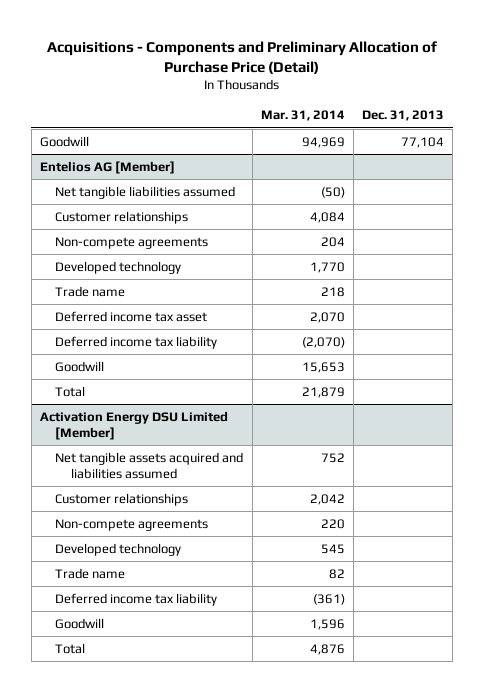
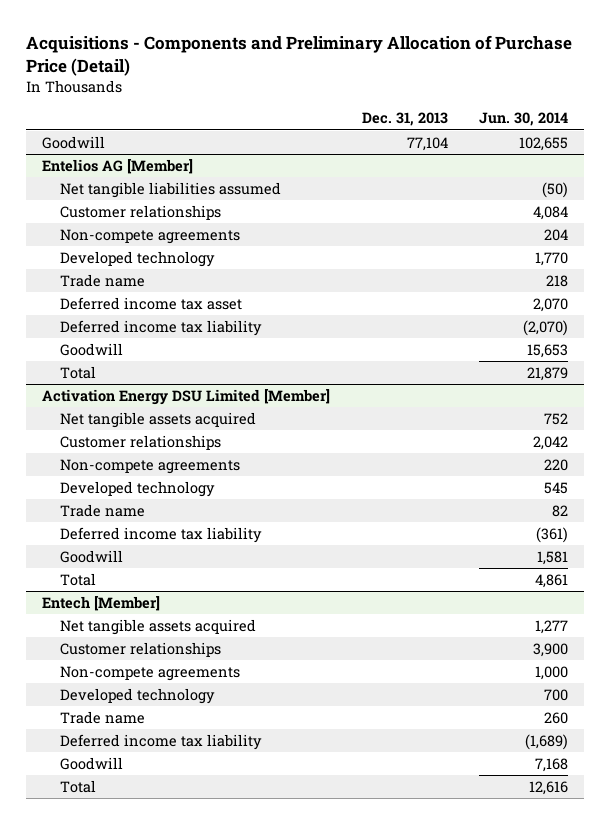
[260,110,345,122] Mar. 31, 2014 -> none
none -> [479,112,569,127] Jun. 30, 2014
[55,451,244,479] Net tangible assets acquired and liabilities assumed -> [60,411,257,428] Net tangible assets acquired
none -> [42,595,161,611] Entech [Member]
none -> [60,618,257,635] Net tangible assets acquired
none -> [60,641,222,657] Customer relationships
none -> [60,665,241,681] Non-compete agreements
none -> [60,687,216,704] Developed technology
none -> [60,710,146,724] Trade name
none -> [60,733,263,750] Deferred income tax liability
none -> [60,756,124,770] Goodwill
none -> [60,779,97,793] Total

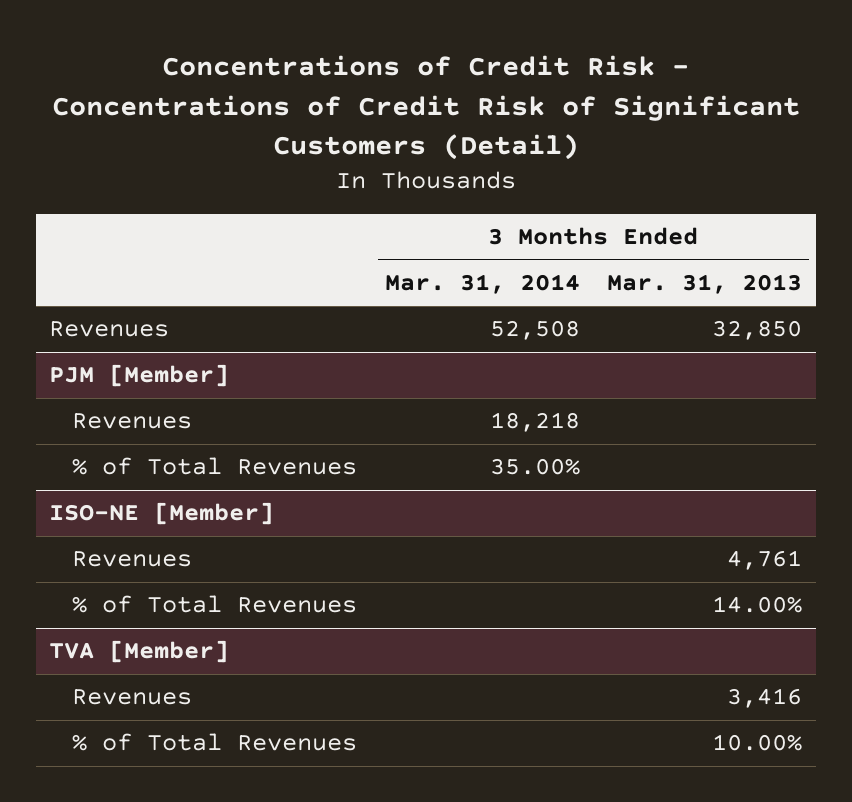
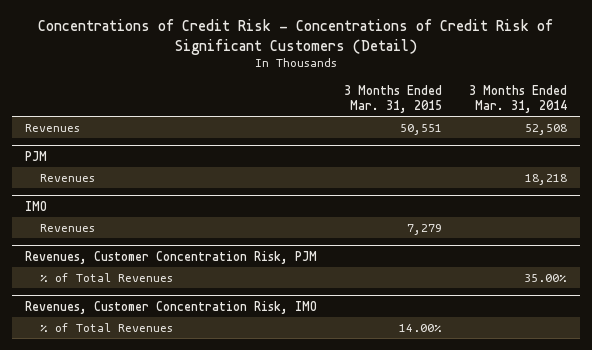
[607,273,803,294] Mar. 31, 2013 -> none
none -> [344,84,443,113] 3 Months Ended Mar. 31, 2015
[49,364,230,388] PJM [Member] -> [25,150,48,161] PJM
[72,457,358,476] % of Total Revenues -> none
[49,502,275,526] ISO-NE [Member] -> none
[72,551,193,568] Revenues -> none
[72,595,358,614] % of Total Revenues -> none
[49,640,230,664] TVA [Member] -> none
[72,689,193,706] Revenues -> none
[72,733,358,752] % of Total Revenues -> none
none -> [25,200,48,211] IMO
none -> [39,224,95,233] Revenues
none -> [25,250,318,264] Revenues, Customer Concentration Risk, PJM
none -> [39,273,173,283] % of Total Revenues
none -> [25,300,318,314] Revenues, Customer Concentration Risk, IMO
none -> [39,323,173,333] % of Total Revenues

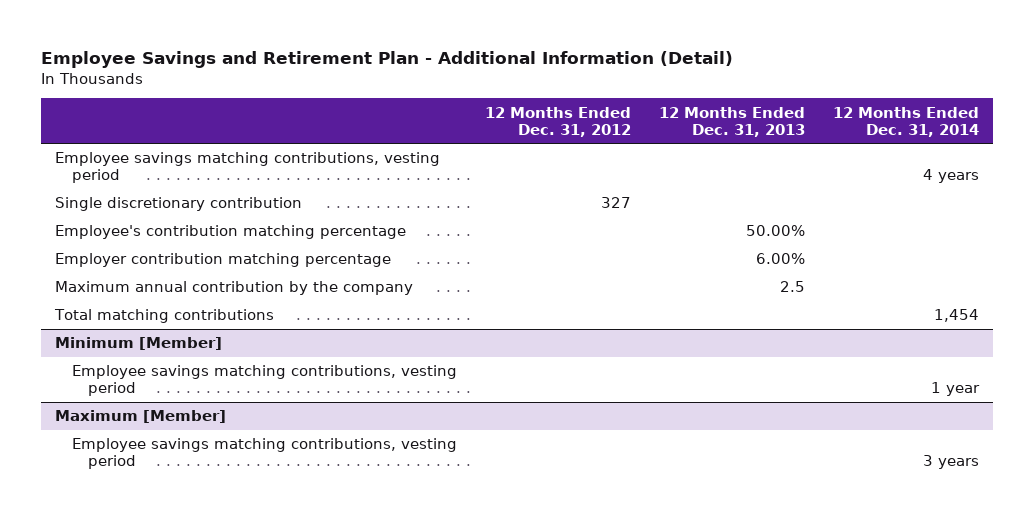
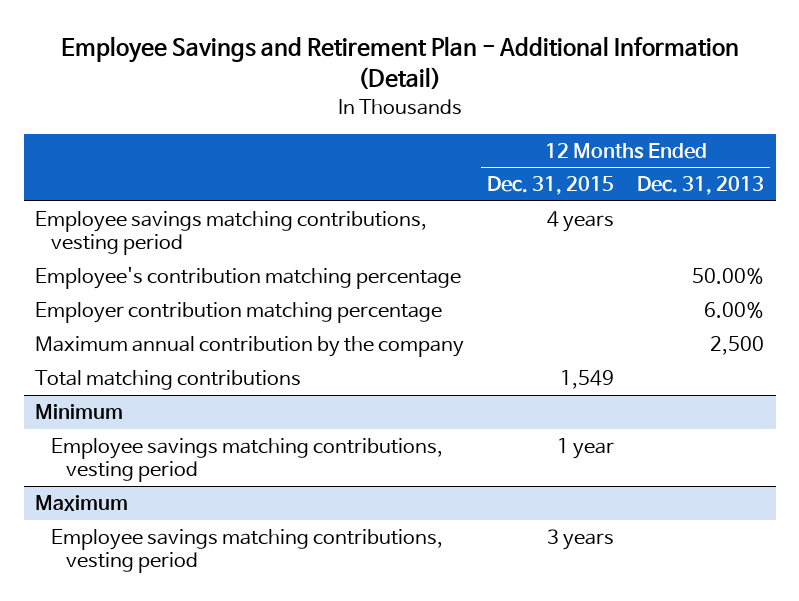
[484,106,631,137] 12 Months Ended Dec. 31, 2012 -> none
[832,106,979,137] 12 Months Ended Dec. 31, 2014 -> none
none -> [487,176,615,196] Dec. 31, 2015
[55,197,303,212] Single discretionary contribution -> none
[779,281,805,293] 2.5 -> [710,336,765,356] 2,500
[55,337,223,351] Minimum [Member] -> [35,404,124,420] Minimum
[55,410,227,424] Maximum [Member] -> [35,495,129,512] Maximum

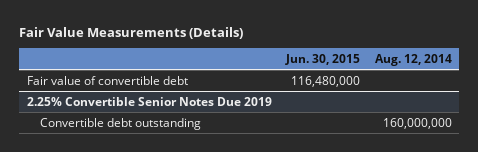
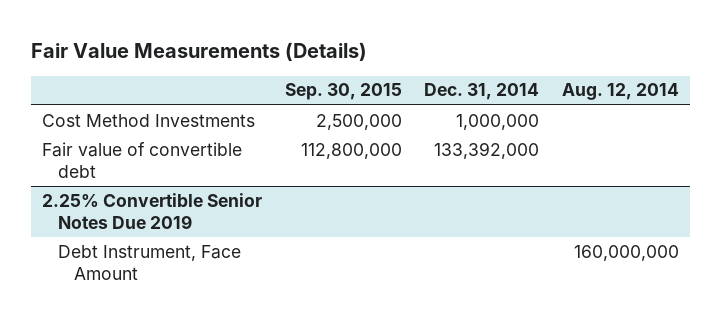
[285,53,361,65] Jun. 30, 2015 -> none
none -> [284,83,402,101] Sep. 30, 2015
none -> [424,83,540,101] Dec. 31, 2014
none -> [42,113,256,127] Cost Method Investments
[40,117,202,130] Convertible debt outstanding -> [57,244,241,280] Debt Instrument, Face Amount

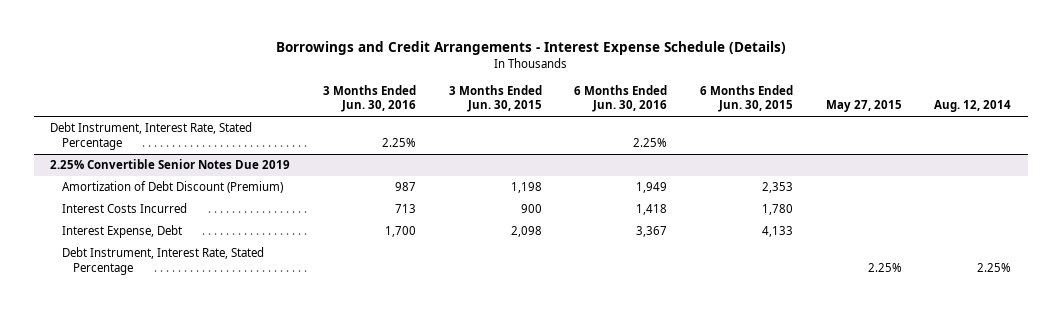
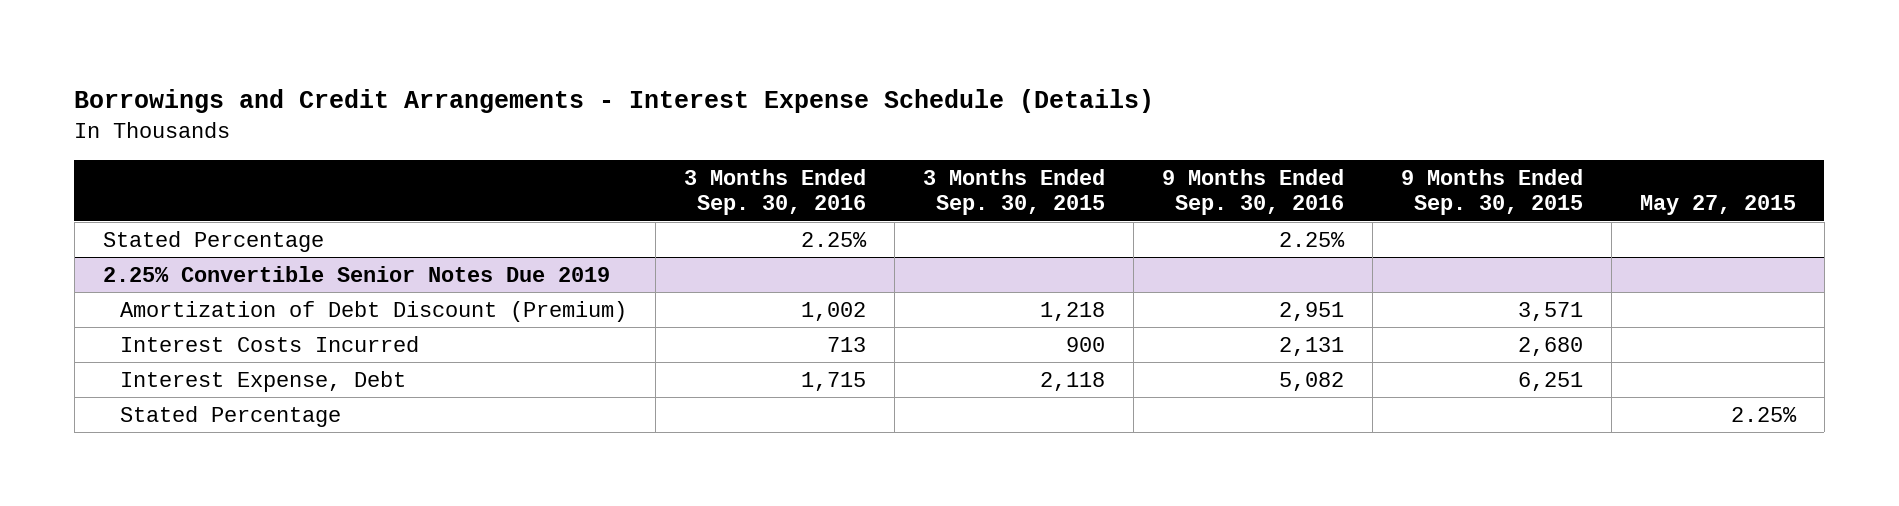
[323,84,417,113] 3 Months Ended Jun. 30, 2016 -> none
[448,84,542,113] 3 Months Ended Jun. 30, 2015 -> none
[574,84,668,113] 6 Months Ended Jun. 30, 2016 -> none
[700,84,794,113] 6 Months Ended Jun. 30, 2015 -> none
[934,100,1012,113] Aug. 12, 2014 -> none
none -> [683,168,866,216] 3 Months Ended Sep. 30, 2016
none -> [922,168,1105,216] 3 Months Ended Sep. 30, 2015
none -> [1161,168,1344,216] 9 Months Ended Sep. 30, 2016
none -> [1400,168,1583,216] 9 Months Ended Sep. 30, 2015
[50,122,253,150] Debt Instrument, Interest Rate, Stated Percentage -> [102,230,324,252] Stated Percentage
[61,247,264,275] Debt Instrument, Interest Rate, Stated Percentage -> [120,405,342,427] Stated Percentage

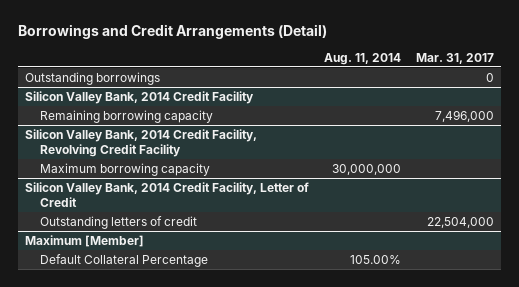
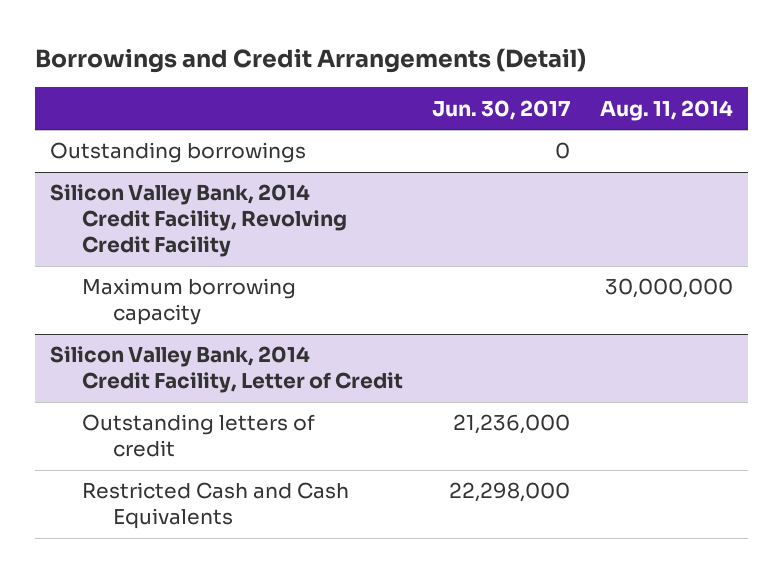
[415,53,494,65] Mar. 31, 2017 -> none
none -> [432,99,571,120] Jun. 30, 2017
[25,90,255,104] Silicon Valley Bank, 2014 Credit Facility -> none
[39,109,213,123] Remaining borrowing capacity -> none
[25,234,145,247] Maximum [Member] -> none
[39,253,208,267] Default Collateral Percentage -> none
none -> [81,482,349,530] Restricted Cash and Cash Equivalents

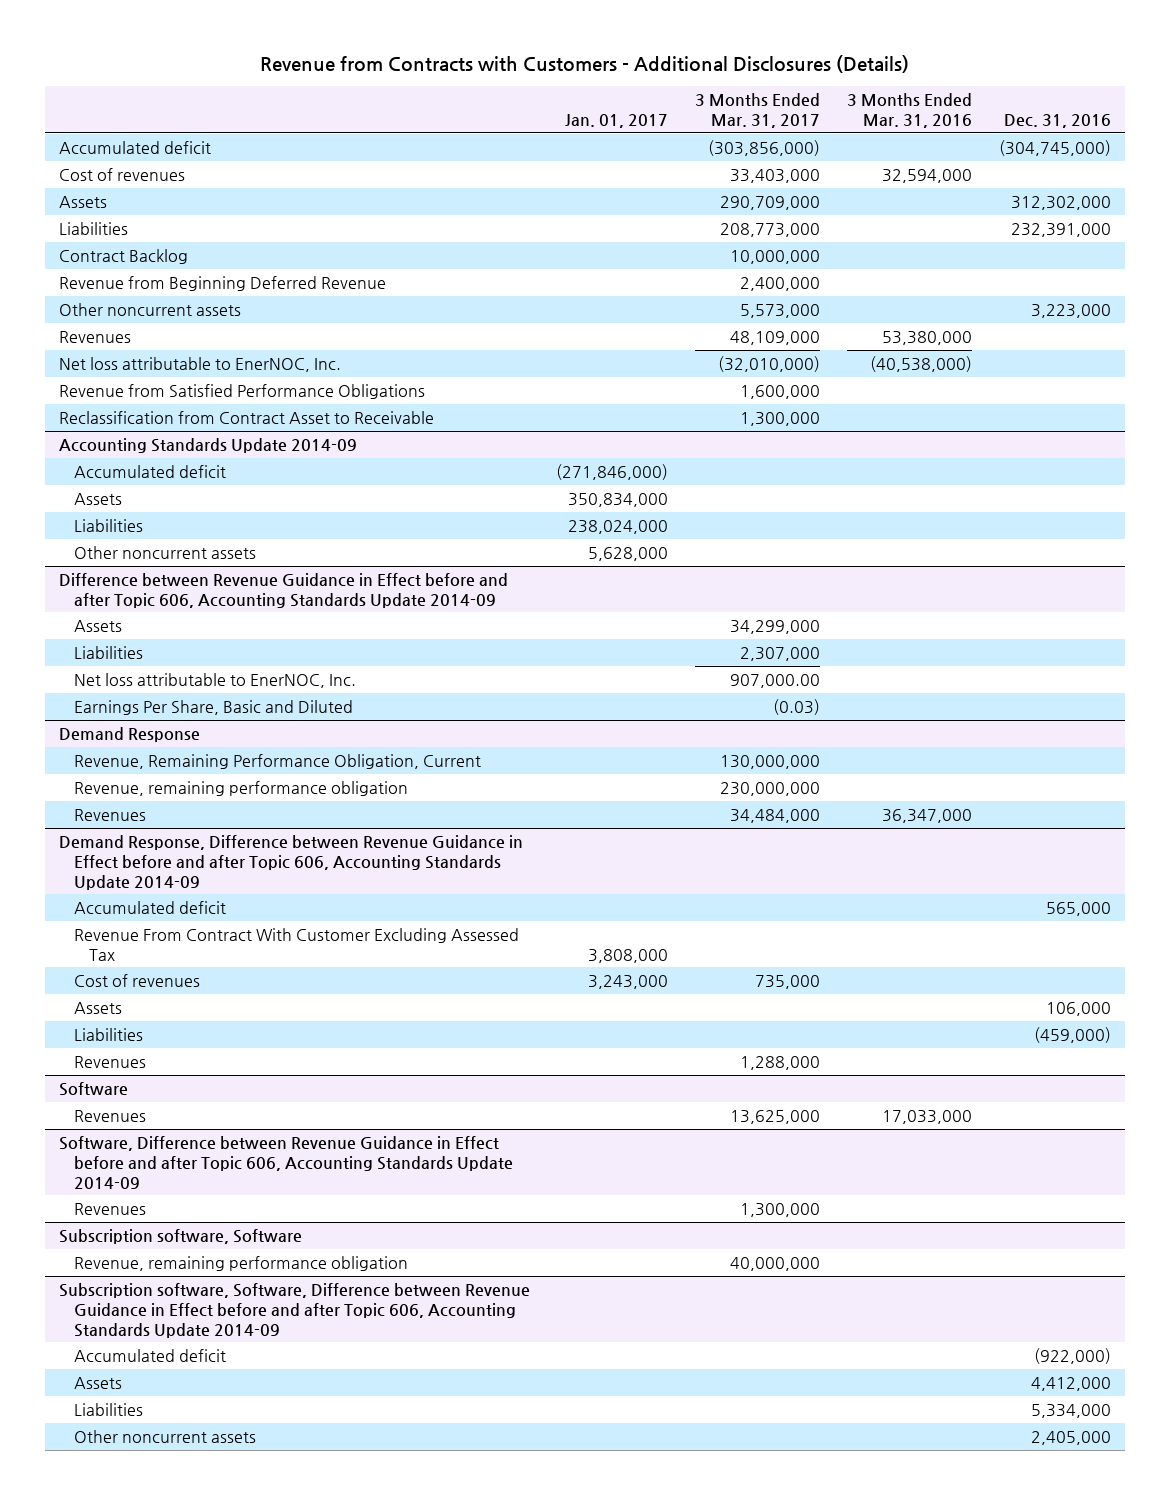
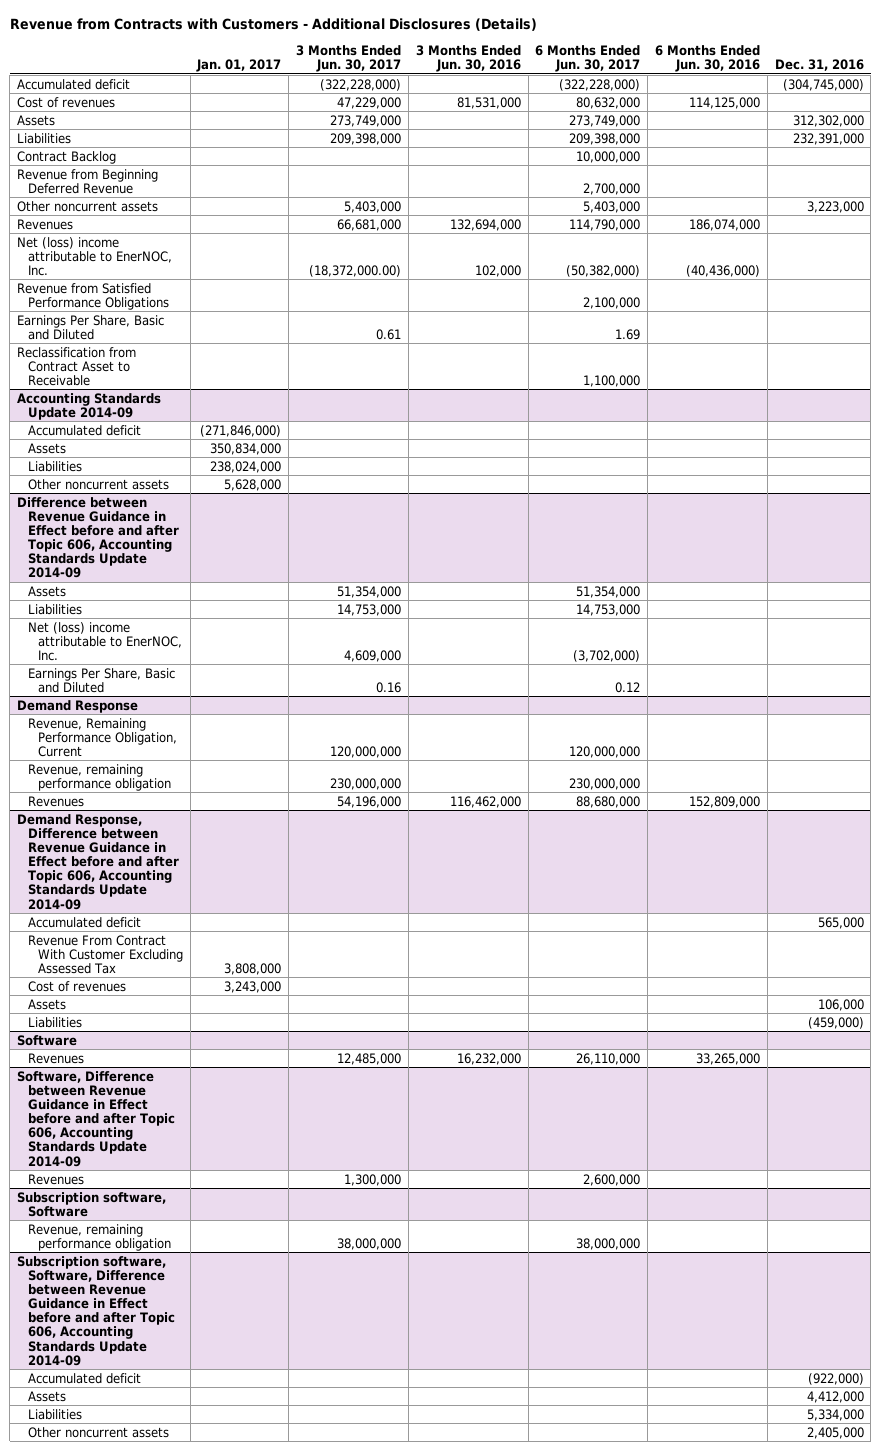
[695,93,821,129] 3 Months Ended Mar. 31, 2017 -> none
[847,93,973,129] 3 Months Ended Mar. 31, 2016 -> none
none -> [296,44,402,73] 3 Months Ended Jun. 30, 2017
none -> [415,44,521,73] 3 Months Ended Jun. 30, 2016
none -> [535,44,641,73] 6 Months Ended Jun. 30, 2017
none -> [655,44,761,73] 6 Months Ended Jun. 30, 2016
[58,356,341,372] Net loss attributable to EnerNOC, Inc. -> [17,236,172,276] Net (loss) income attributable to EnerNOC, Inc.
none -> [17,314,165,340] Earnings Per Share, Basic and Diluted
[73,672,356,688] Net loss attributable to EnerNOC, Inc. -> [27,621,182,661] Net (loss) income attributable to EnerNOC, Inc.
[73,1055,146,1068] Revenues -> none

